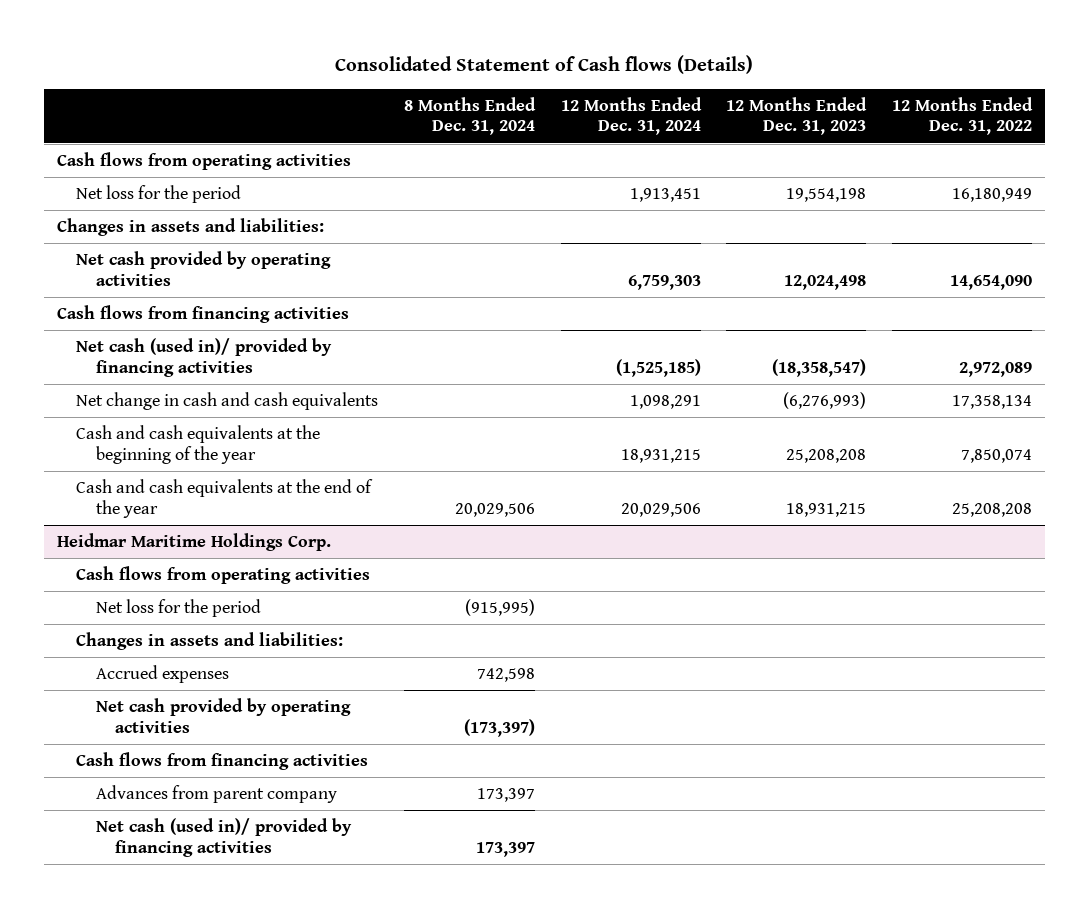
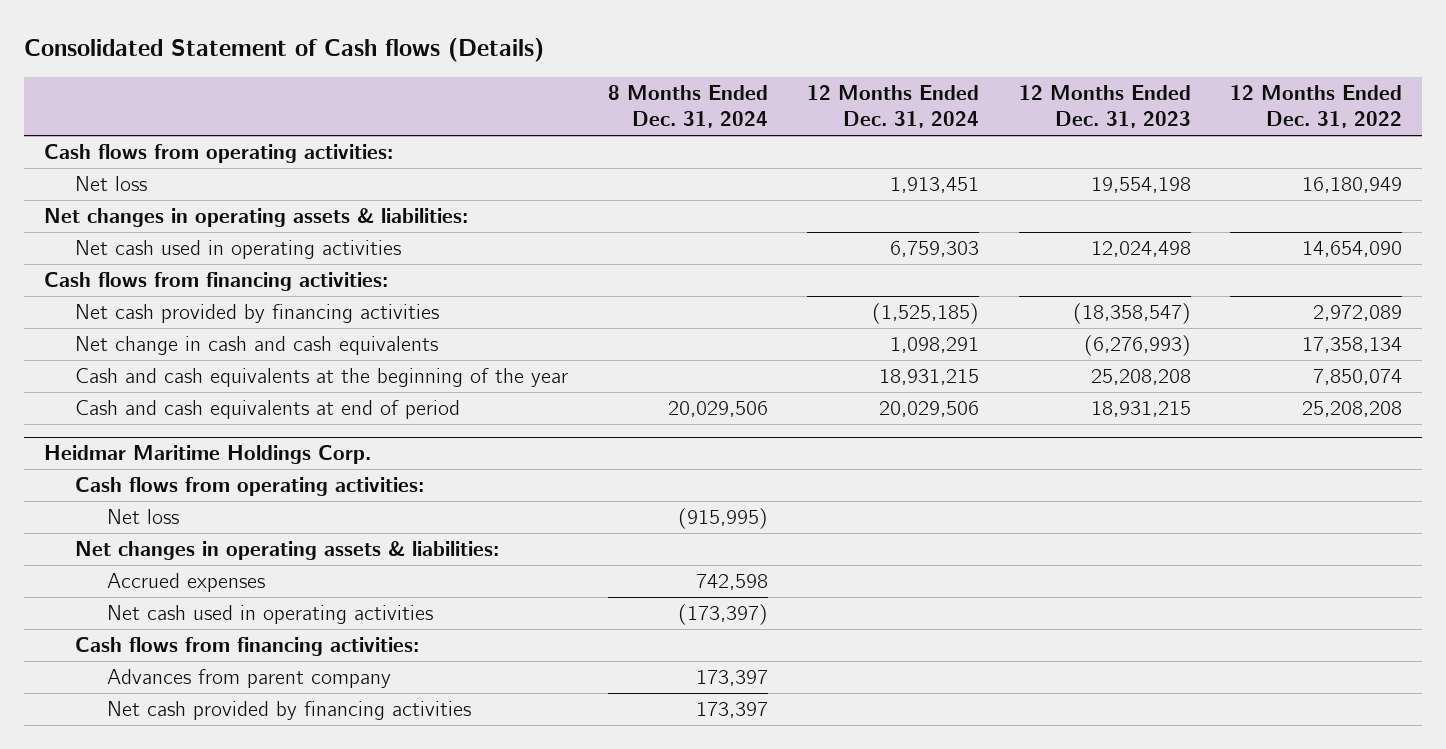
[56,152,351,171] Cash flows from operating activities -> [43,144,393,164] Cash flows from operating activities:
[76,185,242,204] Net loss for the period -> [75,176,148,192] Net loss
[56,218,324,237] Changes in assets and liabilities: -> [43,208,468,228] Net changes in operating assets & liabilities:
[76,251,332,286] Net cash provided by operating activities -> [75,240,402,260] Net cash used in operating activities
[56,305,349,324] Cash flows from financing activities -> [43,272,388,292] Cash flows from financing activities:
[76,338,333,377] Net cash (used in)/ provided by financing activities -> [75,304,440,324] Net cash provided by financing activities
[76,479,374,518] Cash and cash equivalents at the end of the year -> [75,400,461,420] Cash and cash equivalents at end of period
[76,566,371,585] Cash flows from operating activities -> [75,477,425,497] Cash flows from operating activities:
[95,599,261,618] Net loss for the period -> [106,509,179,525] Net loss
[76,632,344,651] Changes in assets and liabilities: -> [75,541,500,561] Net changes in operating assets & liabilities:
[95,698,351,733] Net cash provided by operating activities -> [106,605,433,625] Net cash used in operating activities
[76,752,369,771] Cash flows from financing activities -> [75,637,420,657] Cash flows from financing activities:
[95,818,352,857] Net cash (used in)/ provided by financing activities -> [106,701,471,721] Net cash provided by financing activities

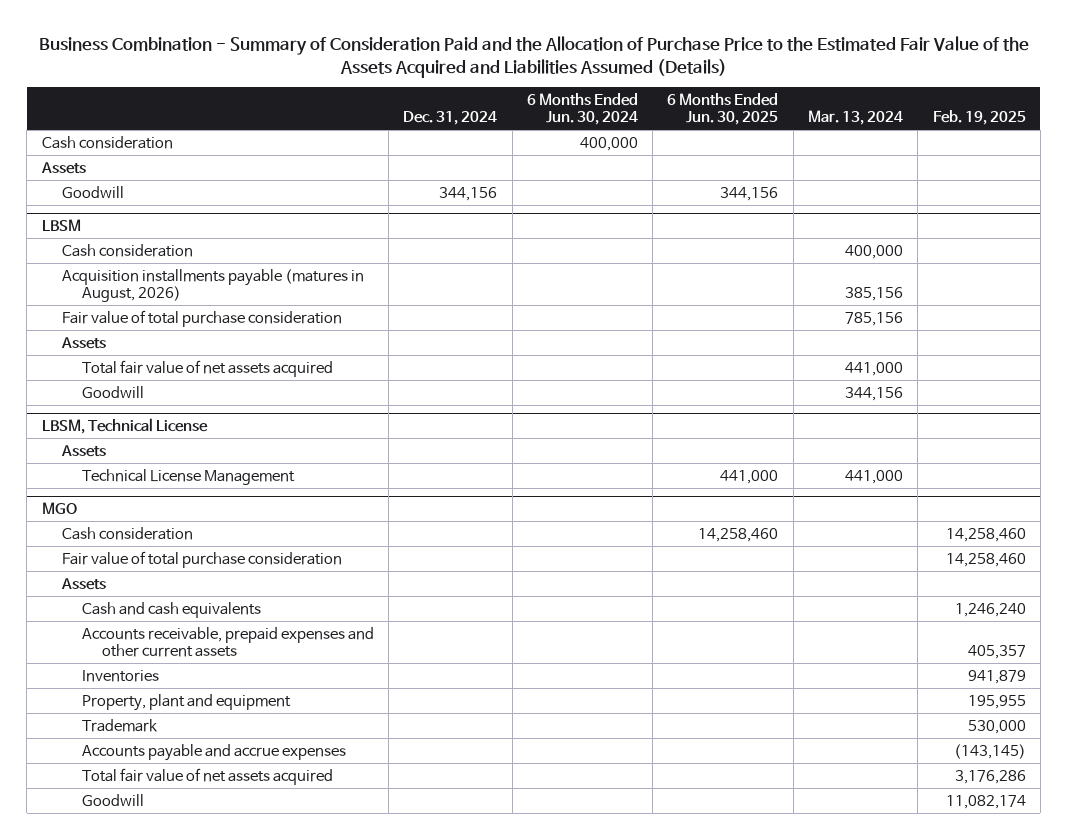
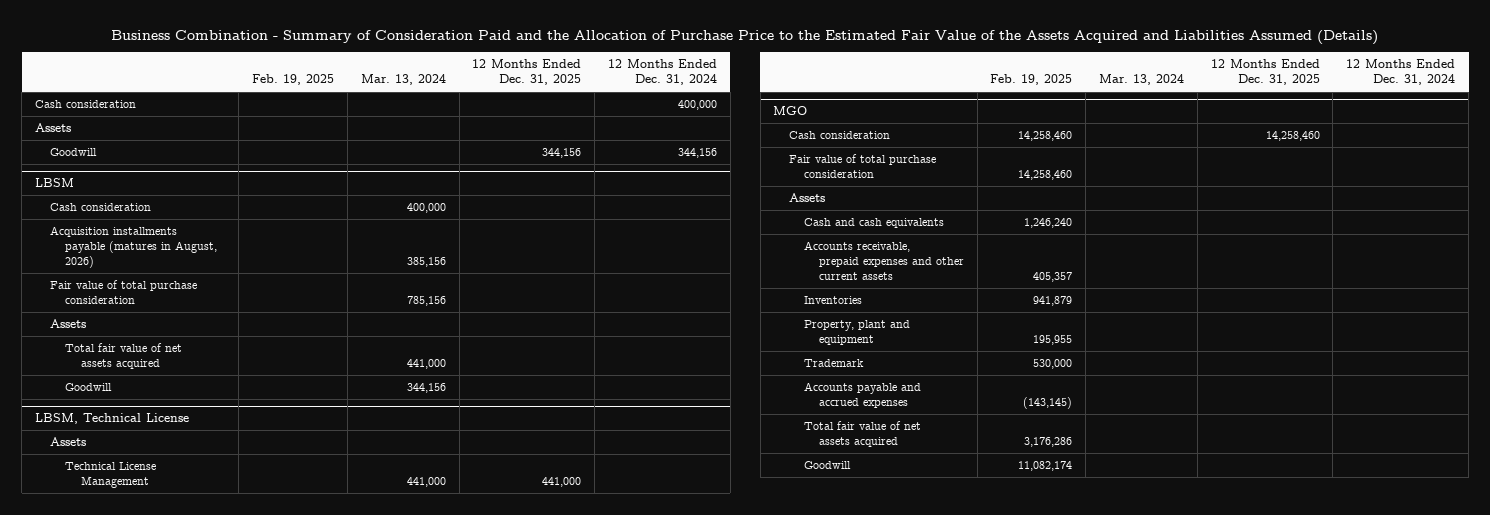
[403,111,498,126] Dec. 31, 2024 -> none
[526,93,638,126] 6 Months Ended Jun. 30, 2024 -> none
[667,93,779,126] 6 Months Ended Jun. 30, 2025 -> none
none -> [472,59,582,86] 12 Months Ended Dec. 31, 2025
none -> [608,59,718,86] 12 Months Ended Dec. 31, 2024
[81,743,346,761] Accounts payable and accrue expenses -> [803,381,921,409] Accounts payable and accrued expenses

